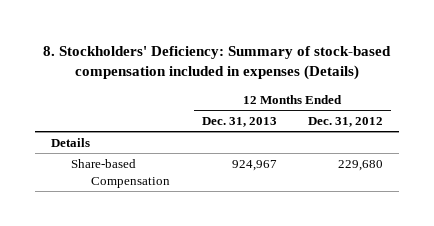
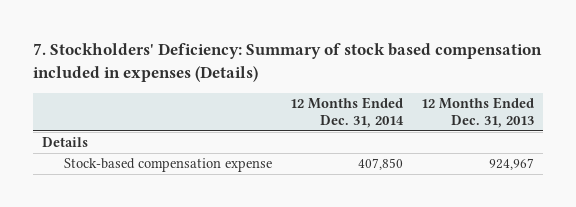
[43,45,392,81] 8. Stockholders' Deficiency: Summary of stock-based compensation included in expenses (Details) -> [32,43,542,82] 7. Stockholders' Deficiency: Summary of stock based compensation included in expenses (Details)
[308,117,384,128] Dec. 31, 2012 -> none
none -> [290,96,405,128] 12 Months Ended Dec. 31, 2014
[71,158,170,188] Share-based Compensation -> [64,158,273,173] Stock-based compensation expense

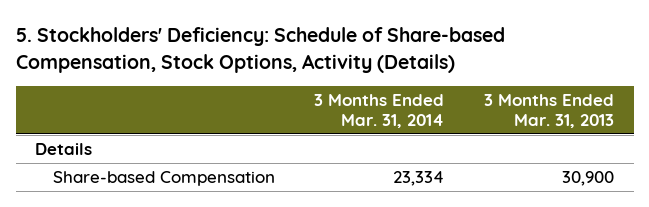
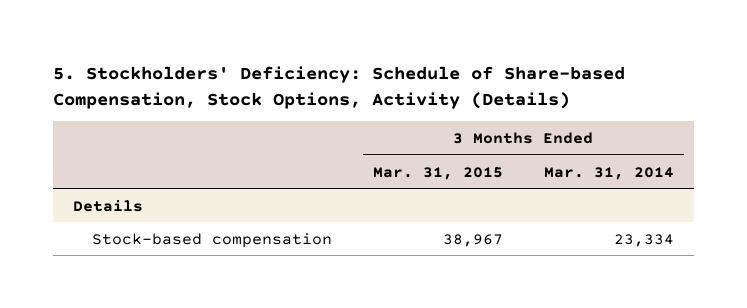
[483,93,614,128] 3 Months Ended Mar. 31, 2013 -> none
none -> [372,166,503,180] Mar. 31, 2015
[52,170,275,186] Share-based Compensation -> [92,232,333,248] Stock-based compensation

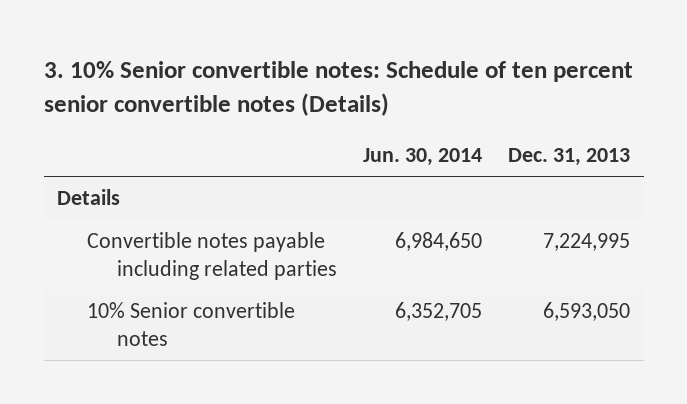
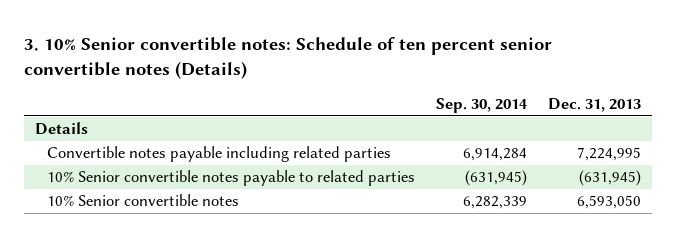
[362,147,482,166] Jun. 30, 2014 -> none
none -> [436,97,529,113] Sep. 30, 2014
none -> [46,170,415,187] 10% Senior convertible notes payable to related parties

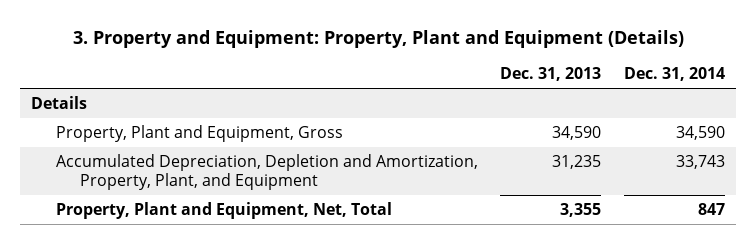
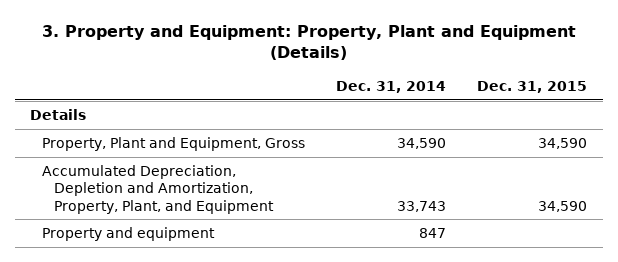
[500,67,602,82] Dec. 31, 2013 -> none
none -> [477,80,588,93] Dec. 31, 2015
[55,201,392,219] Property, Plant and Equipment, Net, Total -> [42,226,216,241] Property and equipment

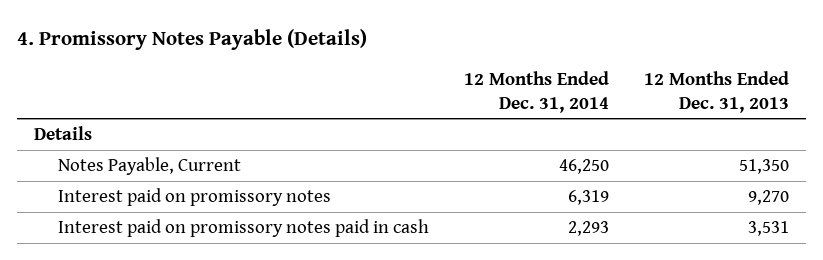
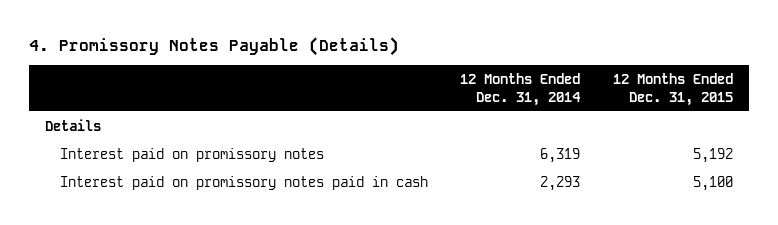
[643,70,789,113] 12 Months Ended Dec. 31, 2013 -> none
none -> [612,72,733,106] 12 Months Ended Dec. 31, 2015
[58,157,242,176] Notes Payable, Current -> none

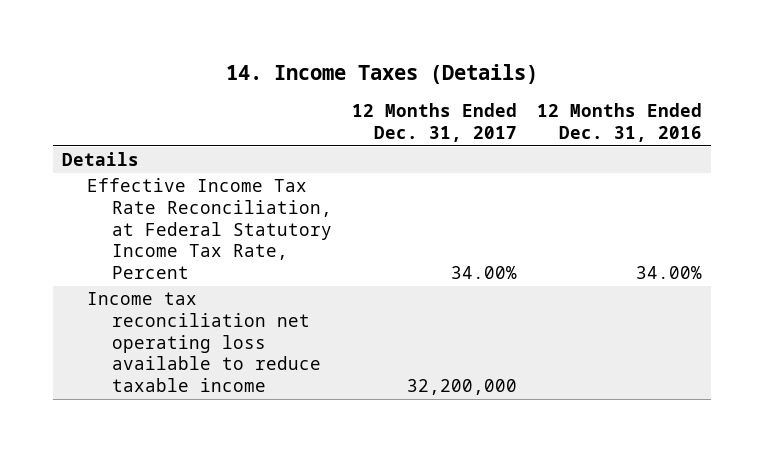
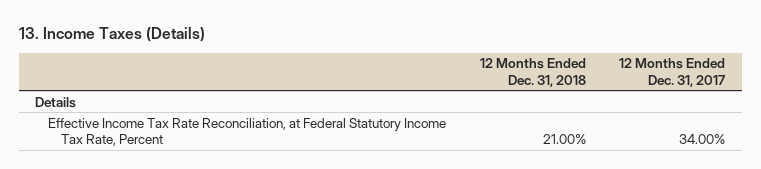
[225,64,538,85] 14. Income Taxes (Details) -> [18,27,205,43] 13. Income Taxes (Details)
[536,103,702,142] 12 Months Ended Dec. 31, 2016 -> none
none -> [479,58,586,87] 12 Months Ended Dec. 31, 2018
[87,292,322,393] Income tax reconciliation net operating loss available to reduce taxable income -> none

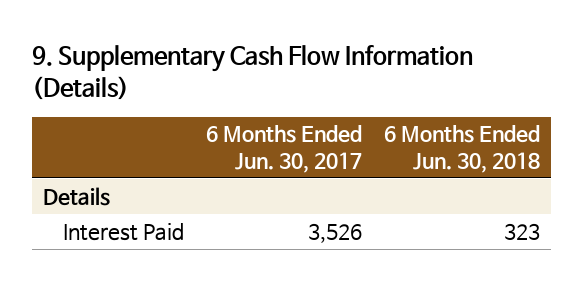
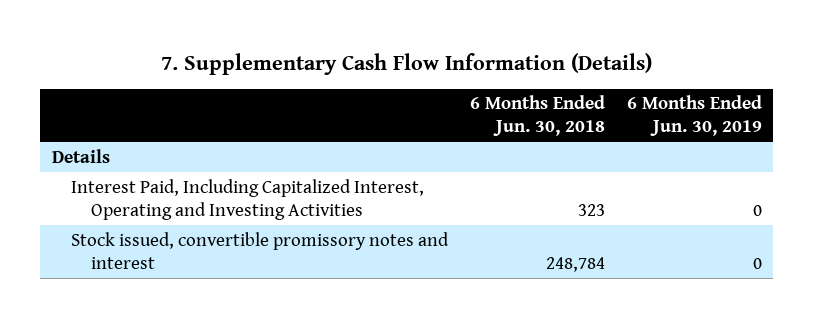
[31,44,473,100] 9. Supplementary Cash Flow Information (Details) -> [160,52,652,75] 7. Supplementary Cash Flow Information (Details)
[205,125,362,173] 6 Months Ended Jun. 30, 2017 -> none
none -> [627,95,763,137] 6 Months Ended Jun. 30, 2019
[63,222,185,241] Interest Paid -> [71,178,425,220] Interest Paid, Including Capitalized Interest, Operating and Investing Activities
none -> [71,231,450,269] Stock issued, convertible promissory notes and interest

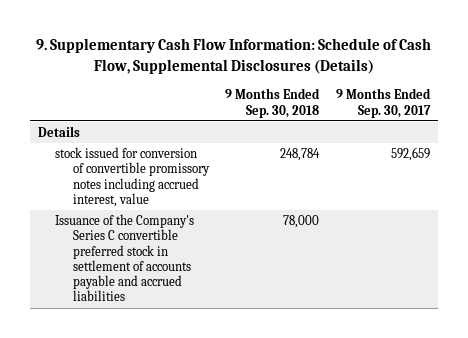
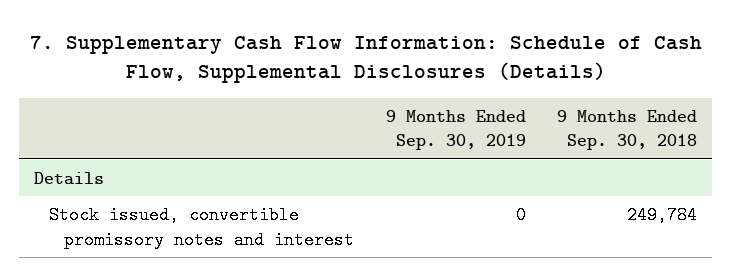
[36,38,432,75] 9. Supplementary Cash Flow Information: Schedule of Cash Flow, Supplemental Disclosures (Details) -> [29,35,702,84] 7. Supplementary Cash Flow Information: Schedule of Cash Flow, Supplemental Disclosures (Details)
[335,88,431,118] 9 Months Ended Sep. 30, 2017 -> none
none -> [385,109,526,151] 9 Months Ended Sep. 30, 2019
[55,214,195,302] Issuance of the Company's Series C convertible preferred stock in settlement of accounts payable and accrued liabilities -> none
[55,147,210,207] stock issued for conversion of convertible promissory notes including accrued interest, value -> [49,205,355,249] Stock issued, convertible promissory notes and interest
[280,148,321,162] 248,784 -> [626,205,697,224] 249,784

